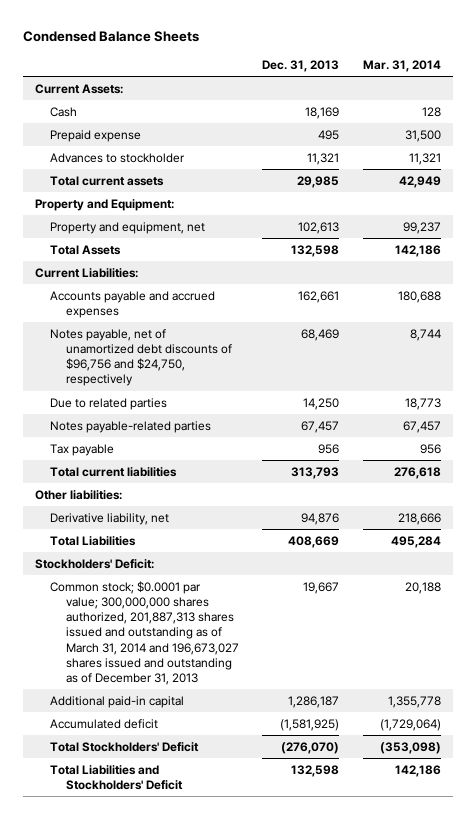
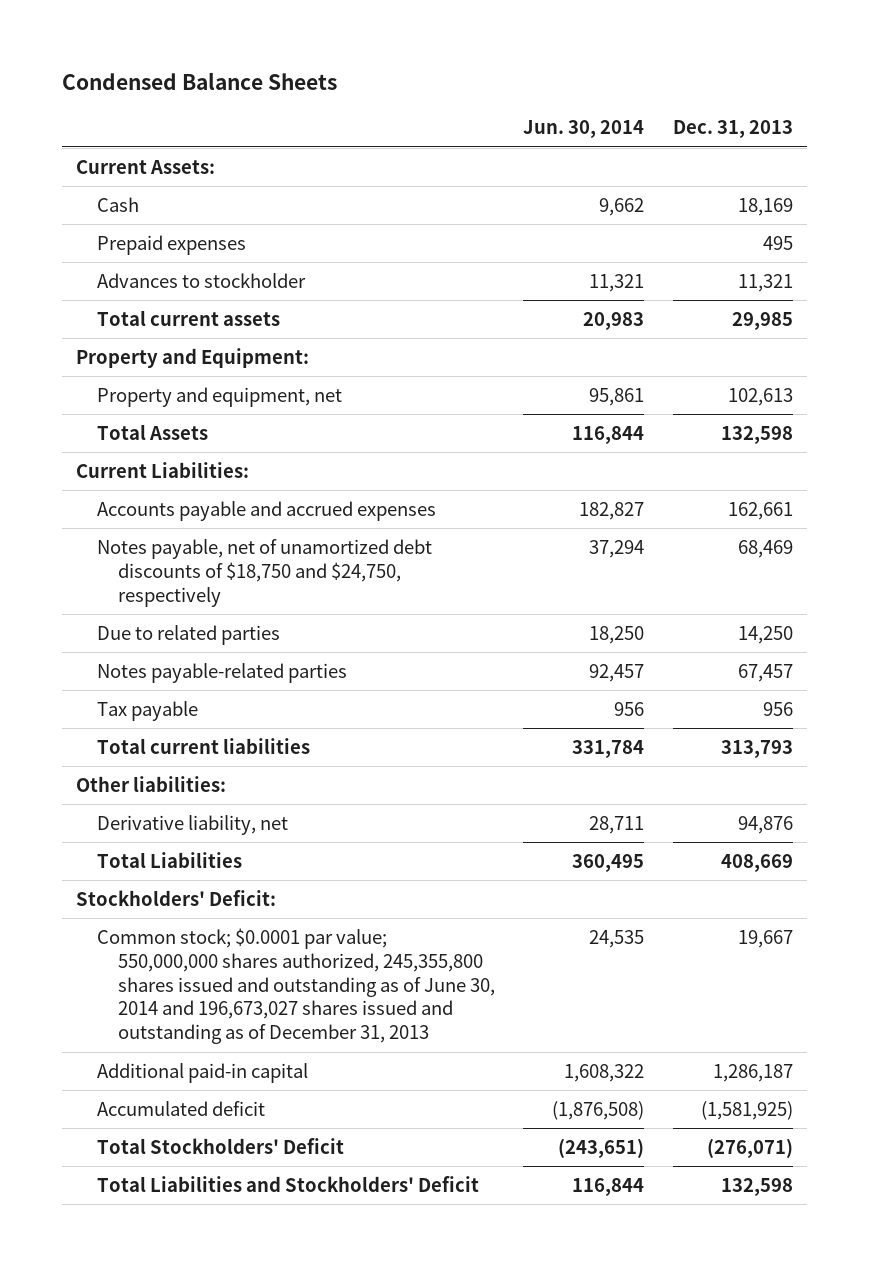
[363,60,442,73] Mar. 31, 2014 -> none
none -> [523,120,645,139] Jun. 30, 2014
[50,129,142,142] Prepaid expense -> [96,234,246,255] Prepaid expenses
[50,328,232,387] Notes payable, net of unamortized debt discounts of $96,756 and $24,750, respectively -> [96,538,432,607] Notes payable, net of unamortized debt discounts of $18,750 and $24,750, respectively
[50,580,239,685] Common stock; $0.0001 par value; 300,000,000 shares authorized, 201,887,313 shares issued and outstanding as of March 31, 2014 and 196,673,027 shares issued and outstanding as of December 31, 2013 -> [96,927,496,1045] Common stock; $0.0001 par value; 550,000,000 shares authorized, 245,355,800 shares issued and outstanding as of June 30, 2014 and 196,673,027 shares issued and outstanding as of December 31, 2013
[281,741,340,754] (276,070) -> [706,1137,793,1158] (276,071)

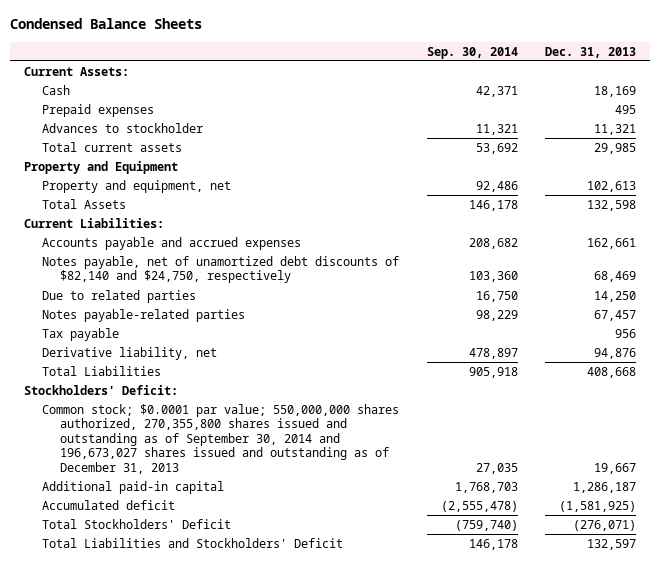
[523,120,645,139] Jun. 30, 2014 -> none
none -> [426,46,518,59] Sep. 30, 2014
[75,347,309,368] Property and Equipment: -> [24,160,179,174] Property and Equipment
[96,538,432,607] Notes payable, net of unamortized debt discounts of $18,750 and $24,750, respectively -> [42,255,400,284] Notes payable, net of unamortized debt discounts of $82,140 and $24,750, respectively
[96,737,310,754] Total current liabilities -> none
[75,775,226,792] Other liabilities: -> none
[720,853,793,872] 408,669 -> [586,366,636,378] 408,668
[96,927,496,1045] Common stock; $0.0001 par value; 550,000,000 shares authorized, 245,355,800 shares issued and outstanding as of June 30, 2014 and 196,673,027 shares issued and outstanding as of December 31, 2013 -> [42,403,400,474] Common stock; $0.0001 par value; 550,000,000 shares authorized, 270,355,800 shares issued and outstanding as of September 30, 2014 and 196,673,027 shares issued and outstanding as of December 31, 2013
[720,1177,793,1196] 132,598 -> [586,538,636,550] 132,597

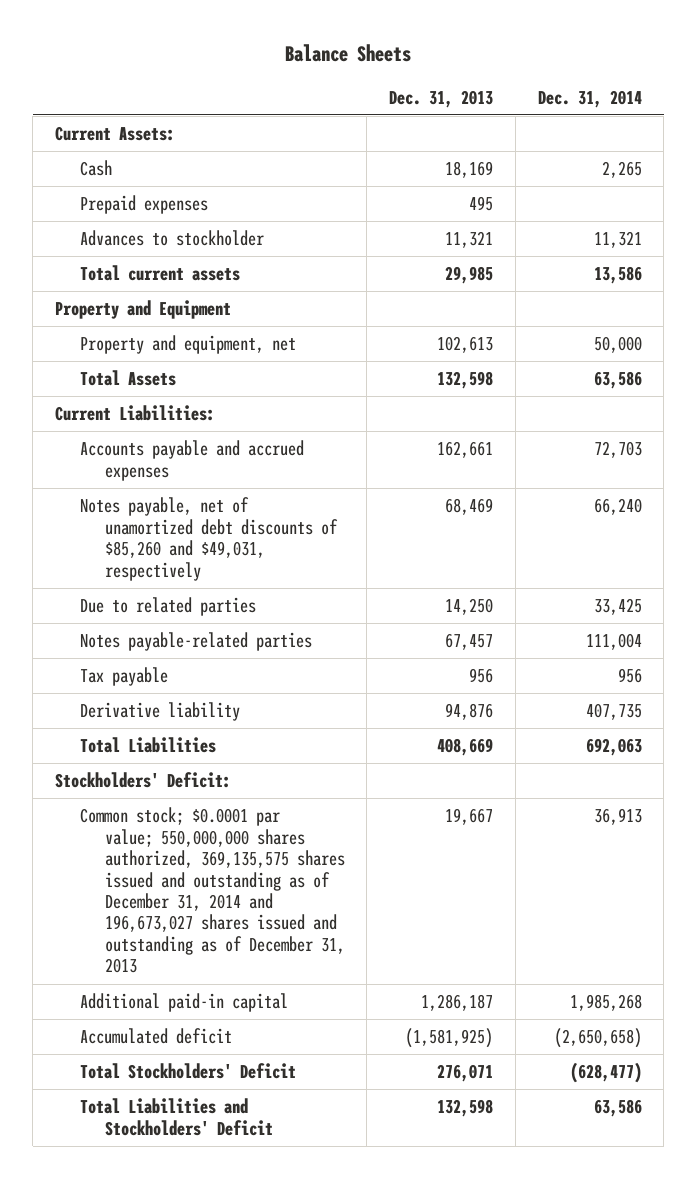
[10,18,203,30] Condensed Balance Sheets -> [285,44,412,63] Balance Sheets
[426,46,518,59] Sep. 30, 2014 -> none
none -> [537,89,642,108] Dec. 31, 2014
[42,255,400,284] Notes payable, net of unamortized debt discounts of $82,140 and $24,750, respectively -> [79,497,338,581] Notes payable, net of unamortized debt discounts of $85,260 and $49,031, respectively
[42,346,218,360] Derivative liability, net -> [79,702,240,722] Derivative liability
[586,366,636,378] 408,668 -> [437,738,494,757] 408,669
[42,403,400,474] Common stock; $0.0001 par value; 550,000,000 shares authorized, 270,355,800 shares issued and outstanding as of September 30, 2014 and 196,673,027 shares issued and outstanding as of December 31, 2013 -> [79,807,345,974] Common stock; $0.0001 par value; 550,000,000 shares authorized, 369,135,575 shares issued and outstanding as of December 31, 2014 and 196,673,027 shares issued and outstanding as of December 31, 2013
[572,519,636,531] (276,071) -> [437,1064,494,1083] 276,071
[586,538,636,550] 132,597 -> [437,1099,494,1118] 132,598

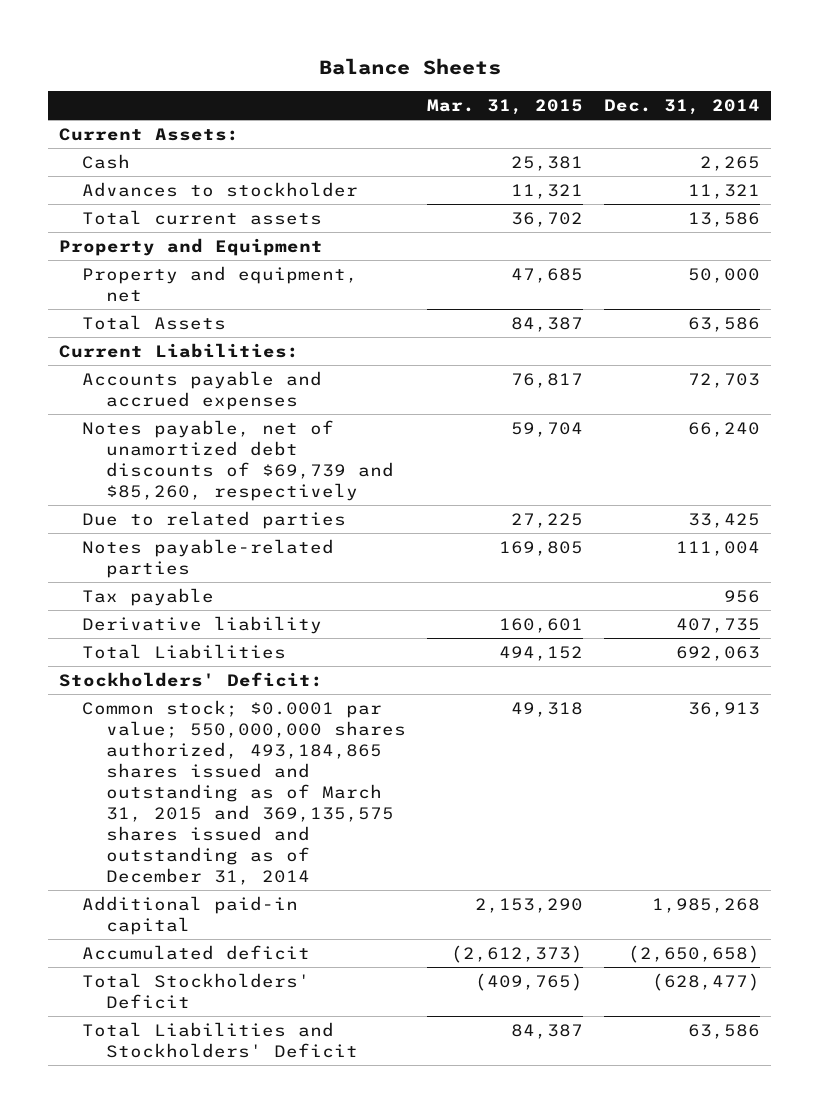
[389,89,494,108] Dec. 31, 2013 -> none
none -> [426,98,583,115] Mar. 31, 2015
[79,195,208,215] Prepaid expenses -> none
[79,497,338,581] Notes payable, net of unamortized debt discounts of $85,260 and $49,031, respectively -> [82,419,394,501] Notes payable, net of unamortized debt discounts of $69,739 and $85,260, respectively
[79,807,345,974] Common stock; $0.0001 par value; 550,000,000 shares authorized, 369,135,575 shares issued and outstanding as of December 31, 2014 and 196,673,027 shares issued and outstanding as of December 31, 2013 -> [82,699,406,885] Common stock; $0.0001 par value; 550,000,000 shares authorized, 493,184,865 shares issued and outstanding as of March 31, 2015 and 369,135,575 shares issued and outstanding as of December 31, 2014

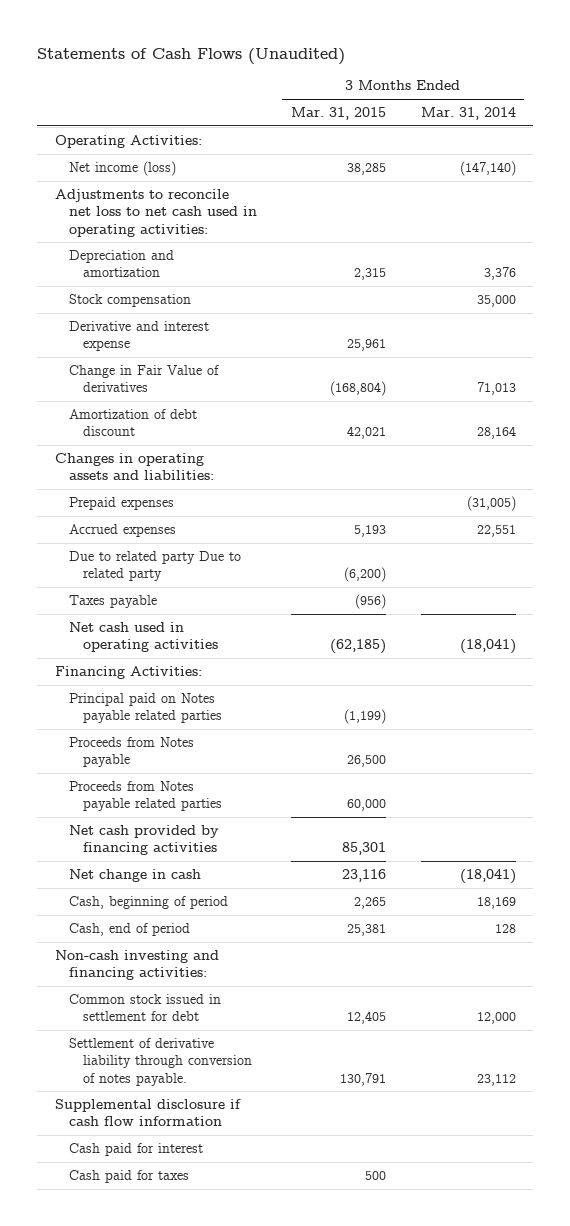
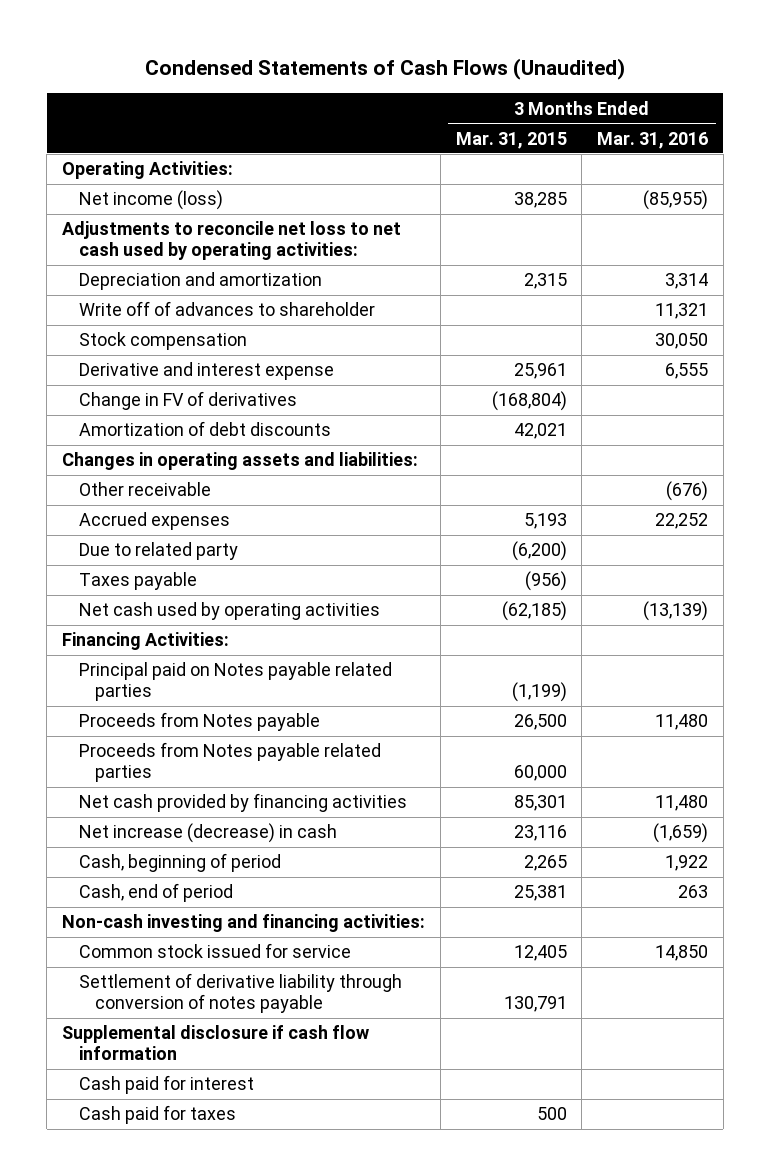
[37,47,346,65] Statements of Cash Flows (Unaudited) -> [145,58,626,81] Condensed Statements of Cash Flows (Unaudited)
[420,107,516,121] Mar. 31, 2014 -> none
none -> [597,131,709,149] Mar. 31, 2016
[54,189,257,237] Adjustments to reconcile net loss to net cash used in operating activities: -> [62,221,402,261] Adjustments to reconcile net loss to net cash used by operating activities:
none -> [78,301,375,317] Write off of advances to shareholder
[68,365,219,393] Change in Fair Value of derivatives -> [78,391,297,411] Change in FV of derivatives
[68,409,197,437] Amortization of debt discount -> [78,421,331,437] Amortization of debt discounts
[68,497,174,511] Prepaid expenses -> none
none -> [78,482,211,497] Other receivable
[68,551,241,582] Due to related party Due to related party -> [78,542,238,561] Due to related party
[68,622,218,653] Net cash used in operating activities -> [78,602,380,621] Net cash used by operating activities
[68,869,201,883] Net change in cash -> [78,823,337,844] Net increase (decrease) in cash
[68,994,221,1022] Common stock issued in settlement for debt -> [78,943,351,959] Common stock issued for service
[68,1038,252,1086] Settlement of derivative liability through conversion of notes payable. -> [78,973,402,1014] Settlement of derivative liability through conversion of notes payable

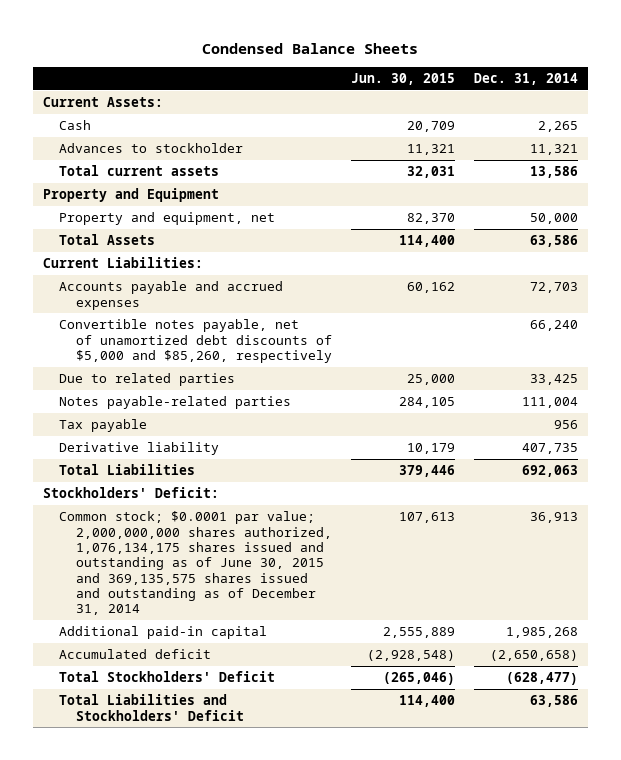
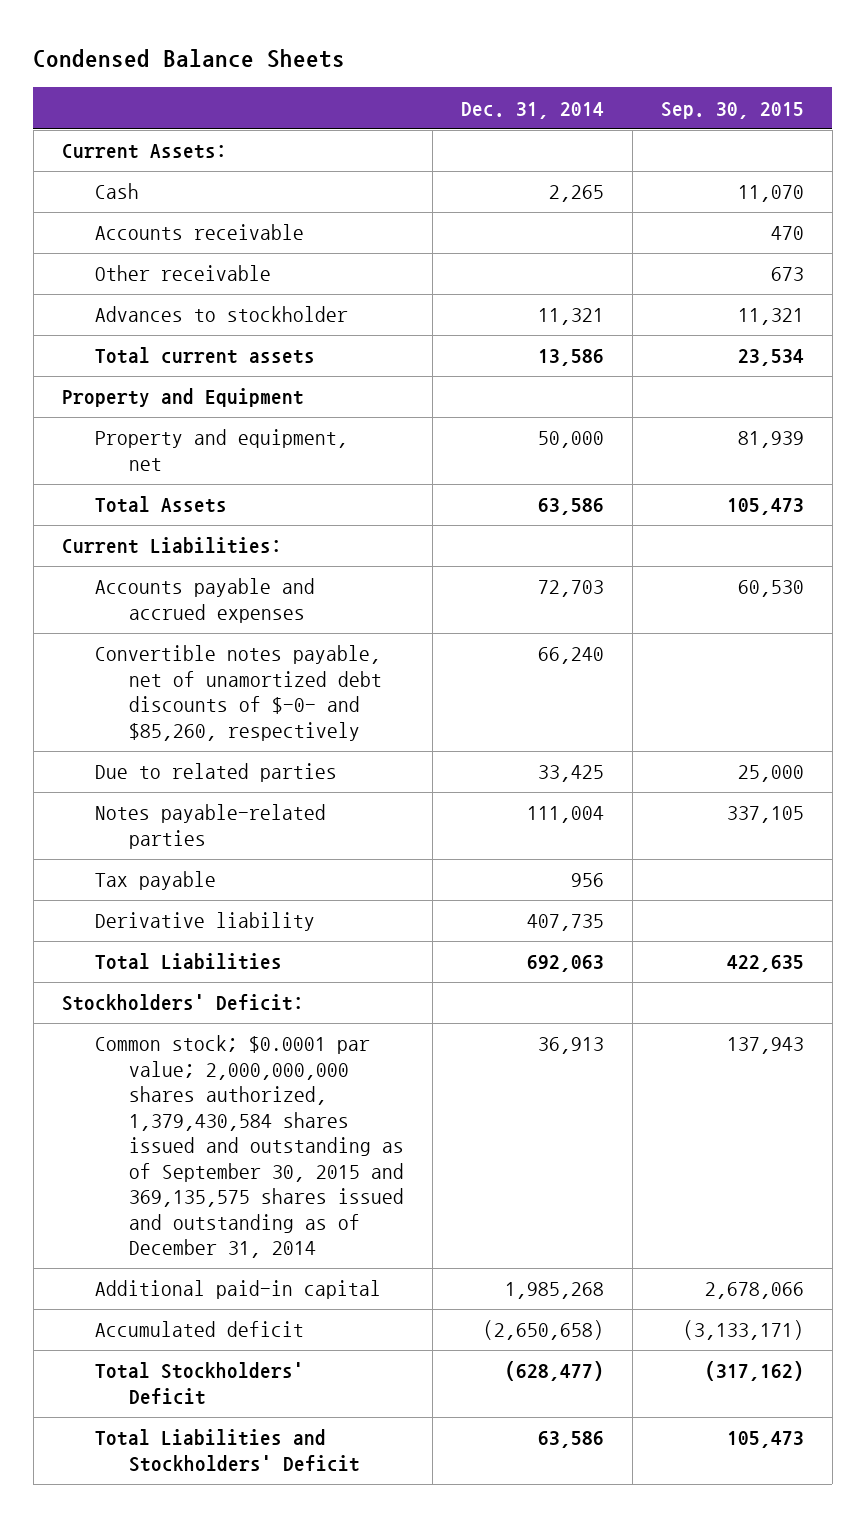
[351,72,456,85] Jun. 30, 2015 -> none
none -> [660,101,804,119] Sep. 30, 2015
none -> [95,224,305,241] Accounts receivable
none -> [95,265,272,282] Other receivable
[59,319,333,363] Convertible notes payable, net of unamortized debt discounts of $5,000 and $85,260, respectively -> [95,645,383,741] Convertible notes payable, net of unamortized debt discounts of $-0- and $85,260, respectively
[59,511,333,616] Common stock; $0.0001 par value; 2,000,000,000 shares authorized, 1,076,134,175 shares issued and outstanding as of June 30, 2015 and 369,135,575 shares issued and outstanding as of December 31, 2014 -> [95,1035,405,1259] Common stock; $0.0001 par value; 2,000,000,000 shares authorized, 1,379,430,584 shares issued and outstanding as of September 30, 2015 and 369,135,575 shares issued and outstanding as of December 31, 2014

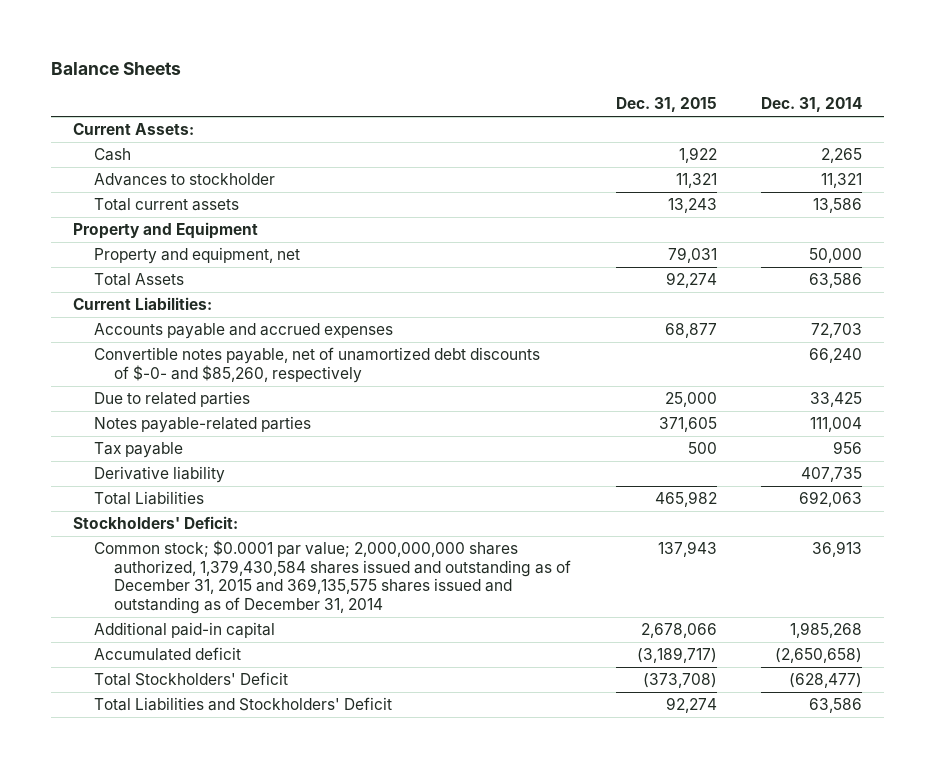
[33,49,346,69] Condensed Balance Sheets -> [51,62,182,76] Balance Sheets
[660,101,804,119] Sep. 30, 2015 -> none
none -> [615,96,717,112] Dec. 31, 2015
[95,224,305,241] Accounts receivable -> none
[95,265,272,282] Other receivable -> none
[95,1035,405,1259] Common stock; $0.0001 par value; 2,000,000,000 shares authorized, 1,379,430,584 shares issued and outstanding as of September 30, 2015 and 369,135,575 shares issued and outstanding as of December 31, 2014 -> [93,540,572,614] Common stock; $0.0001 par value; 2,000,000,000 shares authorized, 1,379,430,584 shares issued and outstanding as of December 31, 2015 and 369,135,575 shares issued and outstanding as of December 31, 2014

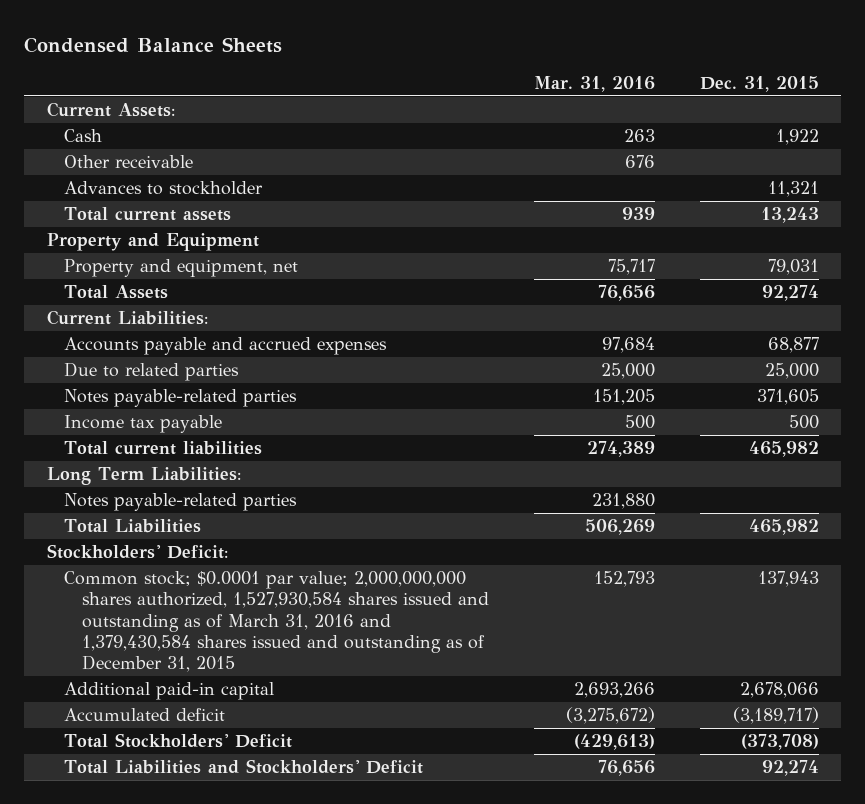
[51,62,182,76] Balance Sheets -> [24,37,283,54] Condensed Balance Sheets
[761,96,863,112] Dec. 31, 2014 -> none
none -> [533,76,655,93] Mar. 31, 2016
none -> [64,155,194,169] Other receivable
[93,347,540,383] Convertible notes payable, net of unamortized debt discounts of $-0- and $85,260, respectively -> none
[93,466,225,484] Derivative liability -> none
[93,442,183,459] Tax payable -> [64,415,223,434] Income tax payable
none -> [64,441,263,456] Total current liabilities
none -> [46,467,241,486] Long Term Liabilities:
none -> [64,493,298,512] Notes payable-related parties
[93,540,572,614] Common stock; $0.0001 par value; 2,000,000,000 shares authorized, 1,379,430,584 shares issued and outstanding as of December 31, 2015 and 369,135,575 shares issued and outstanding as of December 31, 2014 -> [64,571,489,673] Common stock; $0.0001 par value; 2,000,000,000 shares authorized, 1,527,930,584 shares issued and outstanding as of March 31, 2016 and 1,379,430,584 shares issued and outstanding as of December 31, 2015

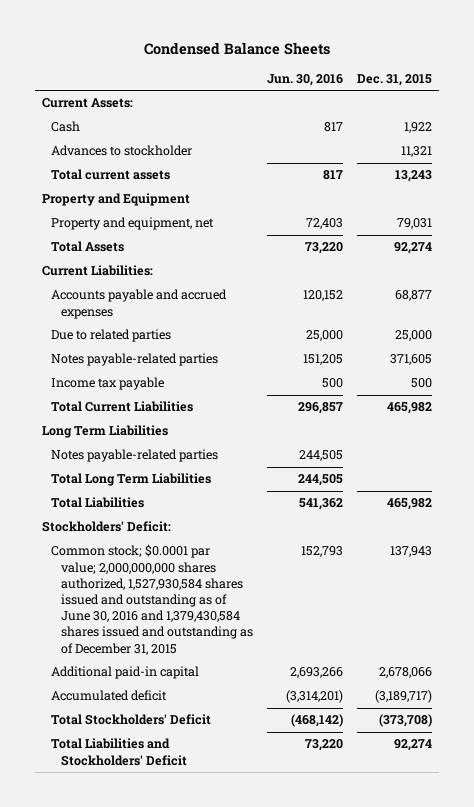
[533,76,655,93] Mar. 31, 2016 -> none
none -> [267,73,344,86] Jun. 30, 2016
[64,155,194,169] Other receivable -> none
[64,441,263,456] Total current liabilities -> [51,401,194,413] Total Current Liabilities
[46,467,241,486] Long Term Liabilities: -> [41,425,168,439] Long Term Liabilities
none -> [51,473,212,487] Total Long Term Liabilities
[64,571,489,673] Common stock; $0.0001 par value; 2,000,000,000 shares authorized, 1,527,930,584 shares issued and outstanding as of March 31, 2016 and 1,379,430,584 shares issued and outstanding as of December 31, 2015 -> [51,544,254,655] Common stock; $0.0001 par value; 2,000,000,000 shares authorized, 1,527,930,584 shares issued and outstanding as of June 30, 2016 and 1,379,430,584 shares issued and outstanding as of December 31, 2015

